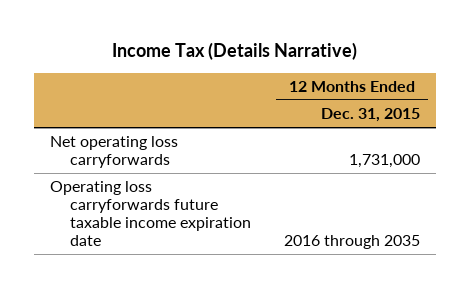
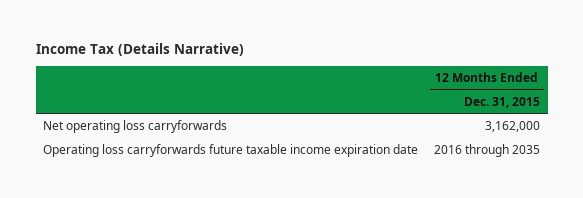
[348,153,420,168] 1,731,000 -> [485,121,541,133] 3,162,000

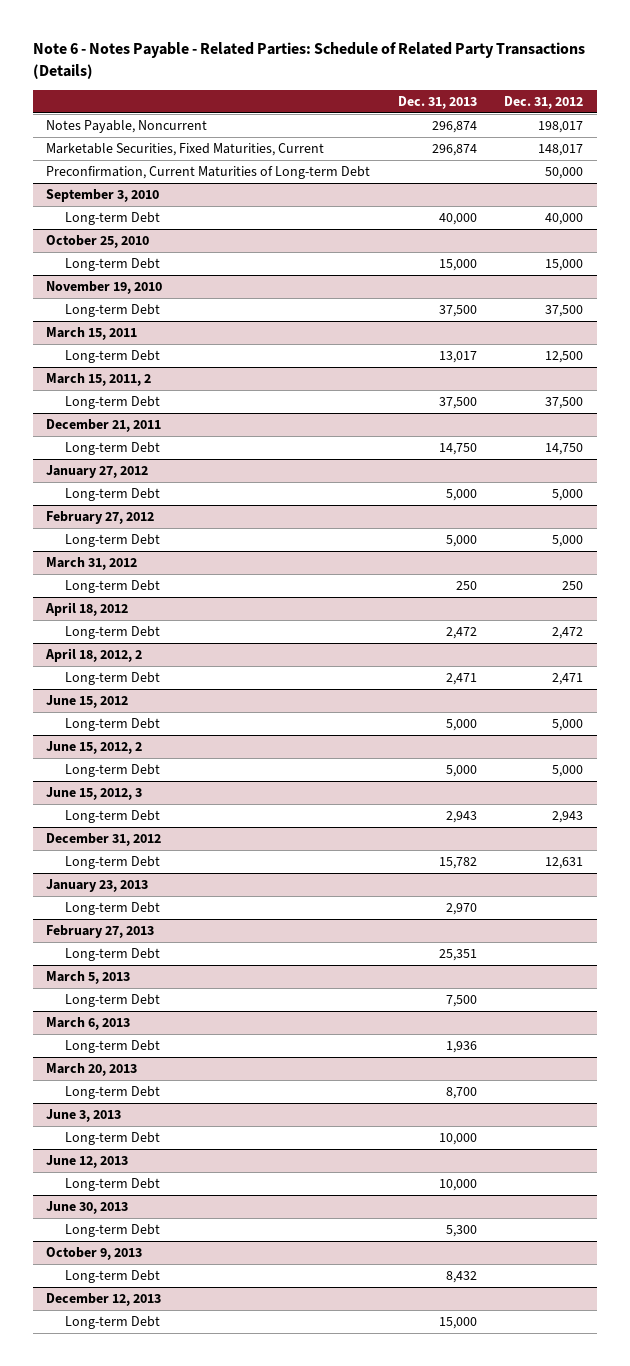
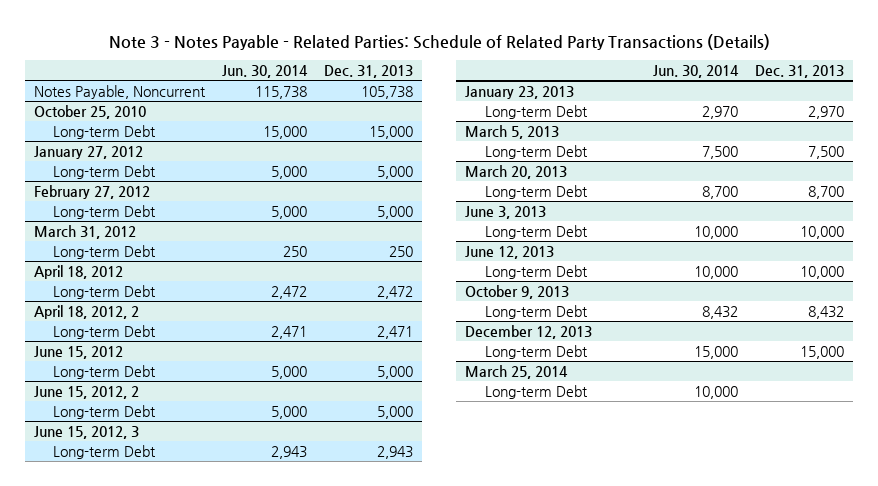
[32,42,585,79] Note 6 - Notes Payable - Related Parties: Schedule of Related Party Transactions (Details) -> [109,33,771,50] Note 3 - Notes Payable - Related Parties: Schedule of Related Party Transactions (Details)
[504,95,584,109] Dec. 31, 2012 -> none
none -> [221,65,308,79] Jun. 30, 2014
[46,143,325,157] Marketable Securities, Fixed Maturities, Current -> none
[46,166,371,180] Preconfirmation, Current Maturities of Long-term Debt -> none
[46,189,160,203] September 3, 2010 -> none
[64,212,160,226] Long-term Debt -> none
[431,121,477,134] 296,874 -> [361,85,414,99] 105,738
[46,281,163,295] November 19, 2010 -> none
[64,304,160,318] Long-term Debt -> none
[46,327,138,341] March 15, 2011 -> none
[64,350,160,364] Long-term Debt -> none
[46,373,152,387] March 15, 2011, 2 -> none
[64,396,160,410] Long-term Debt -> none
[46,419,162,433] December 21, 2011 -> none
[64,442,160,456] Long-term Debt -> none
[46,833,162,847] December 31, 2012 -> none
[64,856,160,870] Long-term Debt -> none
[46,925,155,939] February 27, 2013 -> none
[64,948,160,962] Long-term Debt -> none
[46,1017,131,1031] March 6, 2013 -> none
[64,1040,160,1054] Long-term Debt -> none
[46,1201,129,1215] June 30, 2013 -> none
[64,1224,160,1238] Long-term Debt -> none
none -> [464,364,568,379] March 25, 2014
none -> [484,384,588,399] Long-term Debt

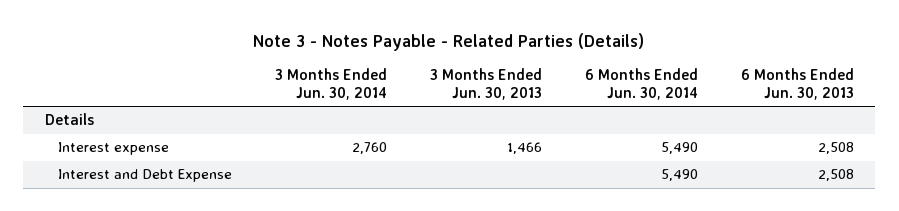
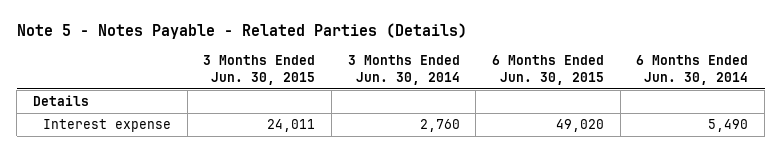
[253,32,645,51] Note 3 - Notes Payable - Related Parties (Details) -> [16,23,467,40] Note 5 - Notes Payable - Related Parties (Details)
[429,68,542,100] 3 Months Ended Jun. 30, 2013 -> none
[740,68,854,100] 6 Months Ended Jun. 30, 2013 -> none
none -> [203,55,316,85] 3 Months Ended Jun. 30, 2015
none -> [492,55,605,85] 6 Months Ended Jun. 30, 2015
[57,169,232,183] Interest and Debt Expense -> none

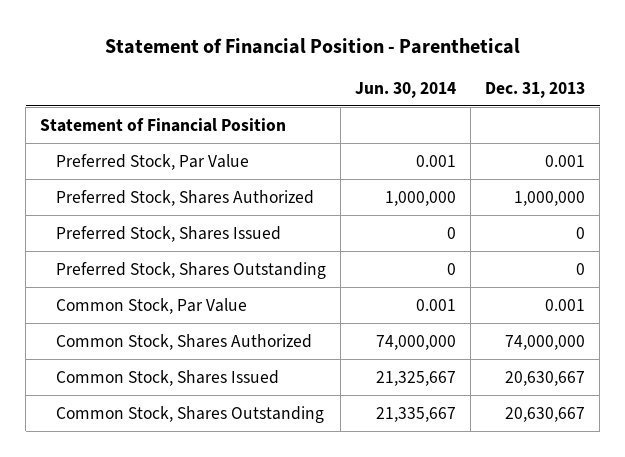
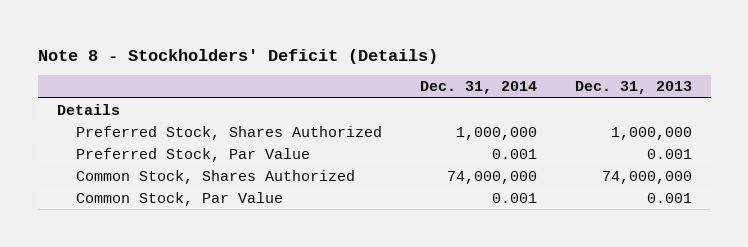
[104,37,520,54] Statement of Financial Position - Parenthetical -> [37,48,438,64] Note 8 - Stockholders' Deficit (Details)
[355,81,457,98] Jun. 30, 2014 -> none
none -> [419,81,537,95] Dec. 31, 2014
[40,117,287,132] Statement of Financial Position -> none
none -> [56,103,120,115] Details
[56,225,282,242] Preferred Stock, Shares Issued -> none
[56,261,327,279] Preferred Stock, Shares Outstanding -> none
[56,153,250,170] Preferred Stock, Par Value -> [76,147,311,162] Preferred Stock, Par Value
[56,369,280,386] Common Stock, Shares Issued -> none
[56,405,325,423] Common Stock, Shares Outstanding -> none
[56,297,248,314] Common Stock, Par Value -> [76,191,284,206] Common Stock, Par Value

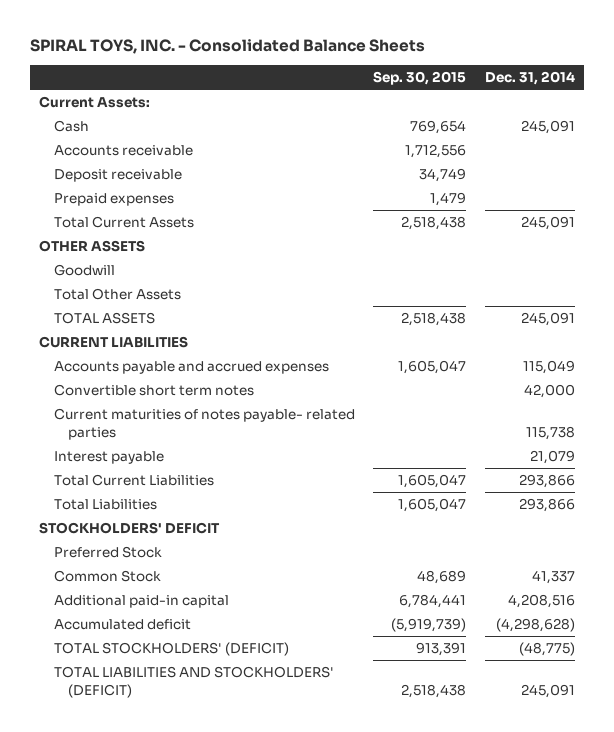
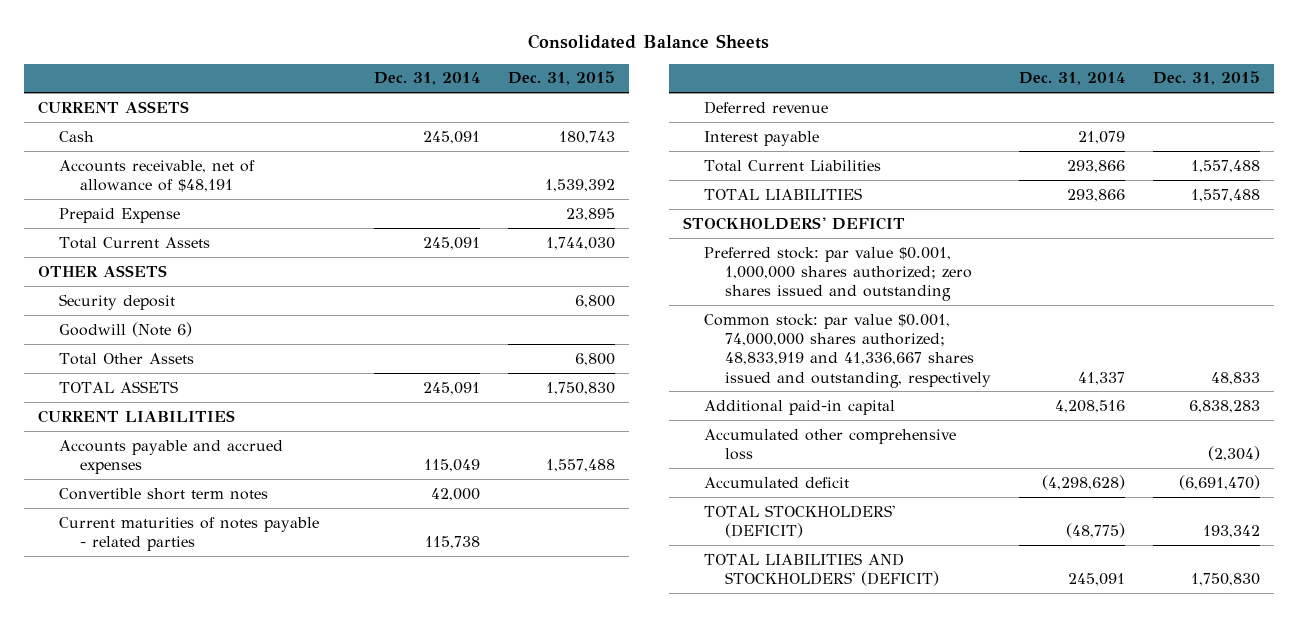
[29,38,425,54] SPIRAL TOYS, INC. - Consolidated Balance Sheets -> [527,33,769,49] Consolidated Balance Sheets
[373,70,467,85] Sep. 30, 2015 -> none
none -> [508,71,616,86] Dec. 31, 2015
[39,96,151,109] Current Assets: -> [37,100,189,114] CURRENT ASSETS
[53,145,193,157] Accounts receivable -> none
[53,169,182,183] Deposit receivable -> none
[53,193,174,207] Prepaid expenses -> none
none -> [58,159,255,192] Accounts receivable, net of allowance of $48,191
none -> [58,207,180,223] Prepaid Expense
none -> [58,293,175,310] Security deposit
[53,264,115,277] Goodwill -> [58,321,192,337] Goodwill (Note 6)
[53,408,355,440] Current maturities of notes payable- related parties -> [58,516,319,551] Current maturities of notes payable - related parties
none -> [703,100,828,114] Deferred revenue
[53,499,157,511] Total Liabilities -> [703,187,862,200] TOTAL LIABILITIES
[53,546,162,559] Preferred Stock -> [703,246,973,302] Preferred stock: par value $0.001, 1,000,000 shares authorized; zero shares issued and outstanding
[53,570,161,583] Common Stock -> [703,313,992,388] Common stock: par value $0.001, 74,000,000 shares authorized; 48,833,919 and 41,336,667 shares issued and outstanding, respectively
none -> [703,428,956,460] Accumulated other comprehensive loss

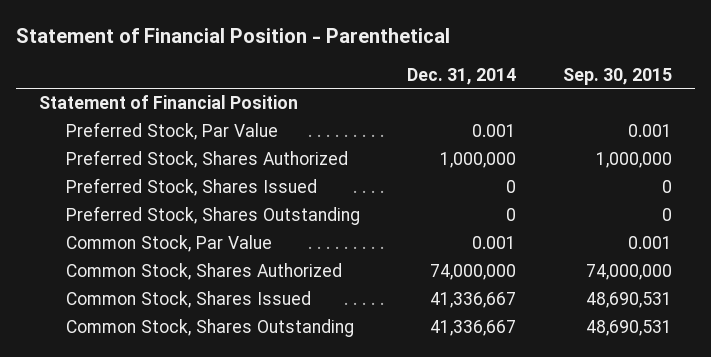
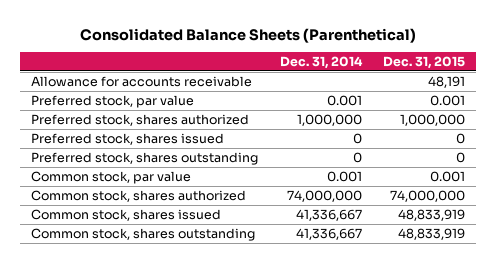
[15,27,450,43] Statement of Financial Position - Parenthetical -> [80,27,417,43] Consolidated Balance Sheets (Parenthetical)
[563,67,673,85] Sep. 30, 2015 -> none
none -> [383,56,466,70] Dec. 31, 2015
[39,95,299,110] Statement of Financial Position -> none
none -> [31,75,253,87] Allowance for accounts receivable
[66,122,279,141] Preferred Stock, Par Value -> [31,94,195,108] Preferred stock, par value
[66,150,349,169] Preferred Stock, Shares Authorized -> [31,113,250,126] Preferred stock, shares authorized
[66,178,318,197] Preferred Stock, Shares Issued -> [31,132,225,145] Preferred stock, shares issued
[66,206,361,226] Preferred Stock, Shares Outstanding -> [31,151,259,165] Preferred stock, shares outstanding
[66,235,273,253] Common Stock, Par Value -> [31,170,192,184] Common stock, par value
[66,263,343,281] Common Stock, Shares Authorized -> [31,189,247,202] Common stock, shares authorized
[66,291,312,309] Common Stock, Shares Issued -> [31,208,222,221] Common stock, shares issued
[66,319,355,338] Common Stock, Shares Outstanding -> [31,227,256,241] Common stock, shares outstanding

